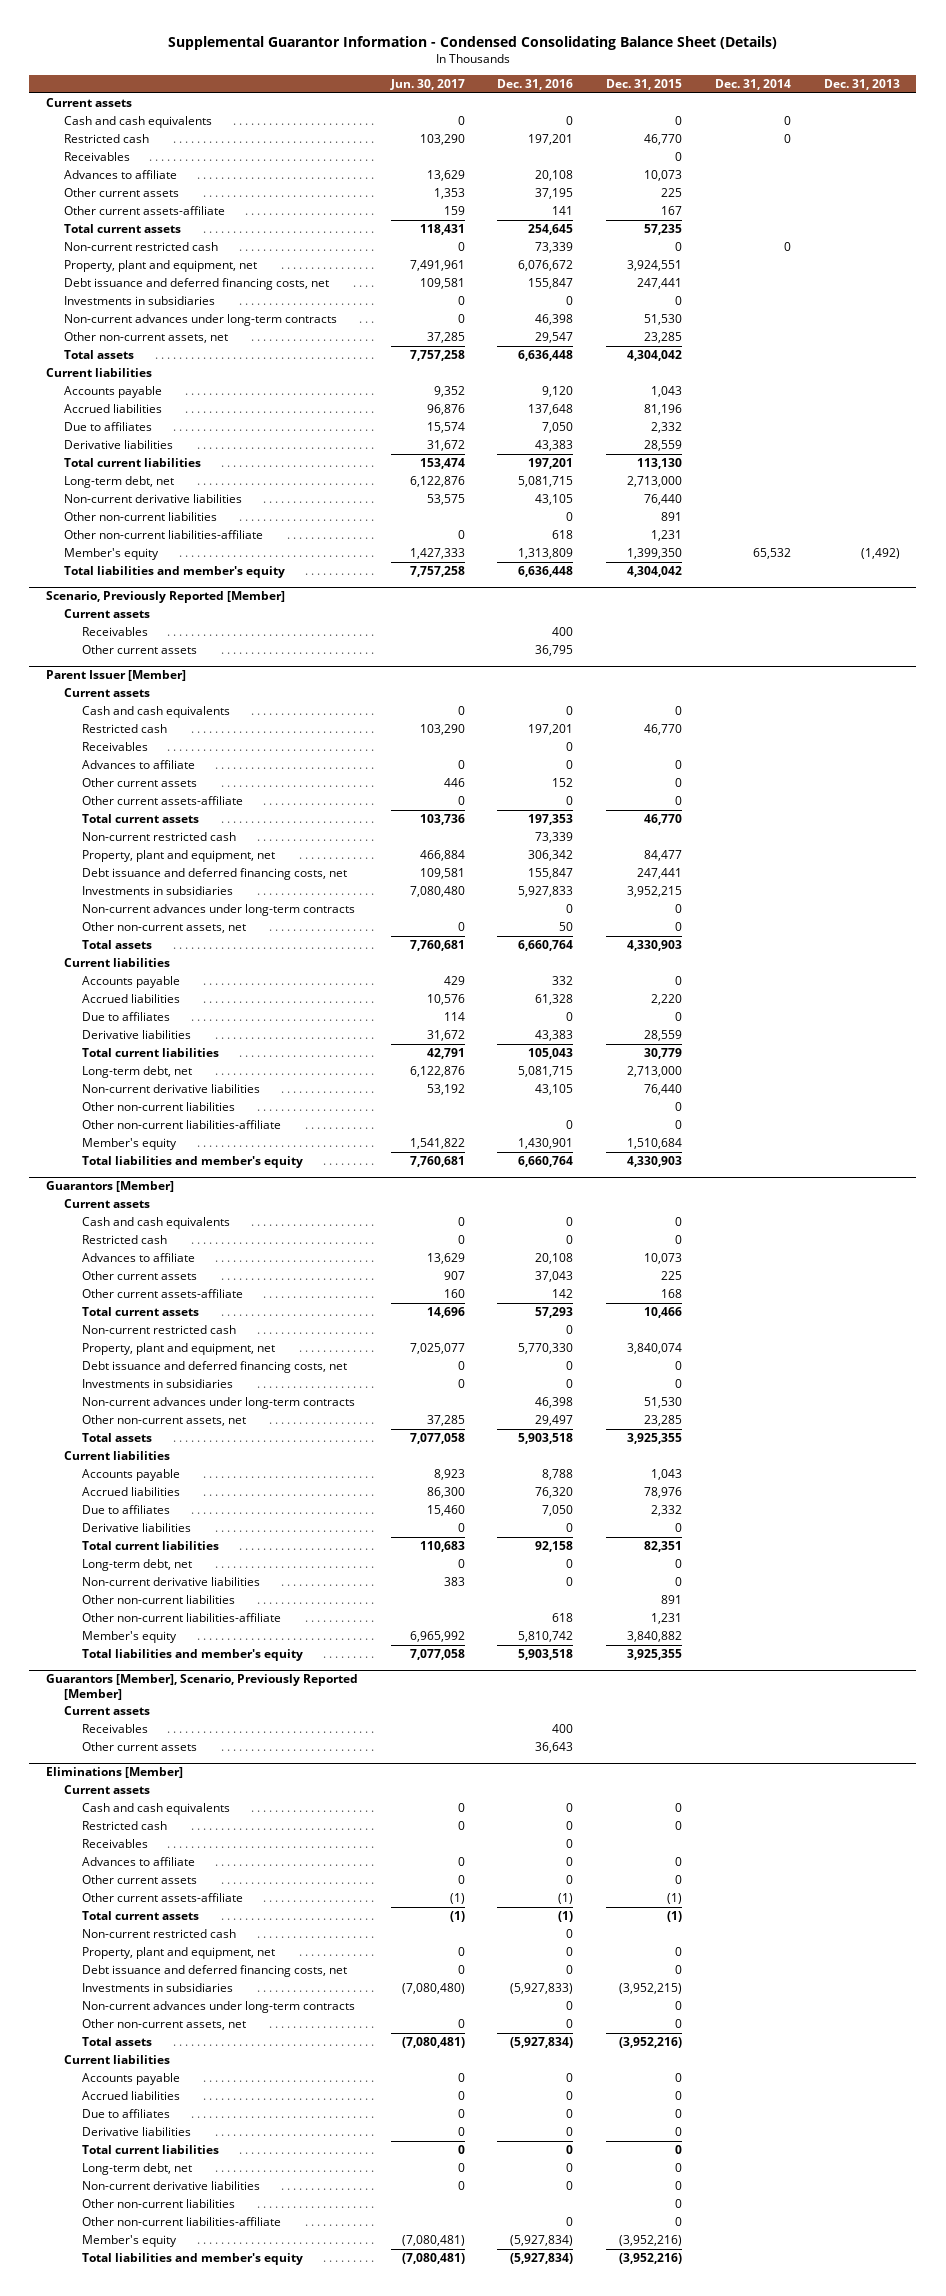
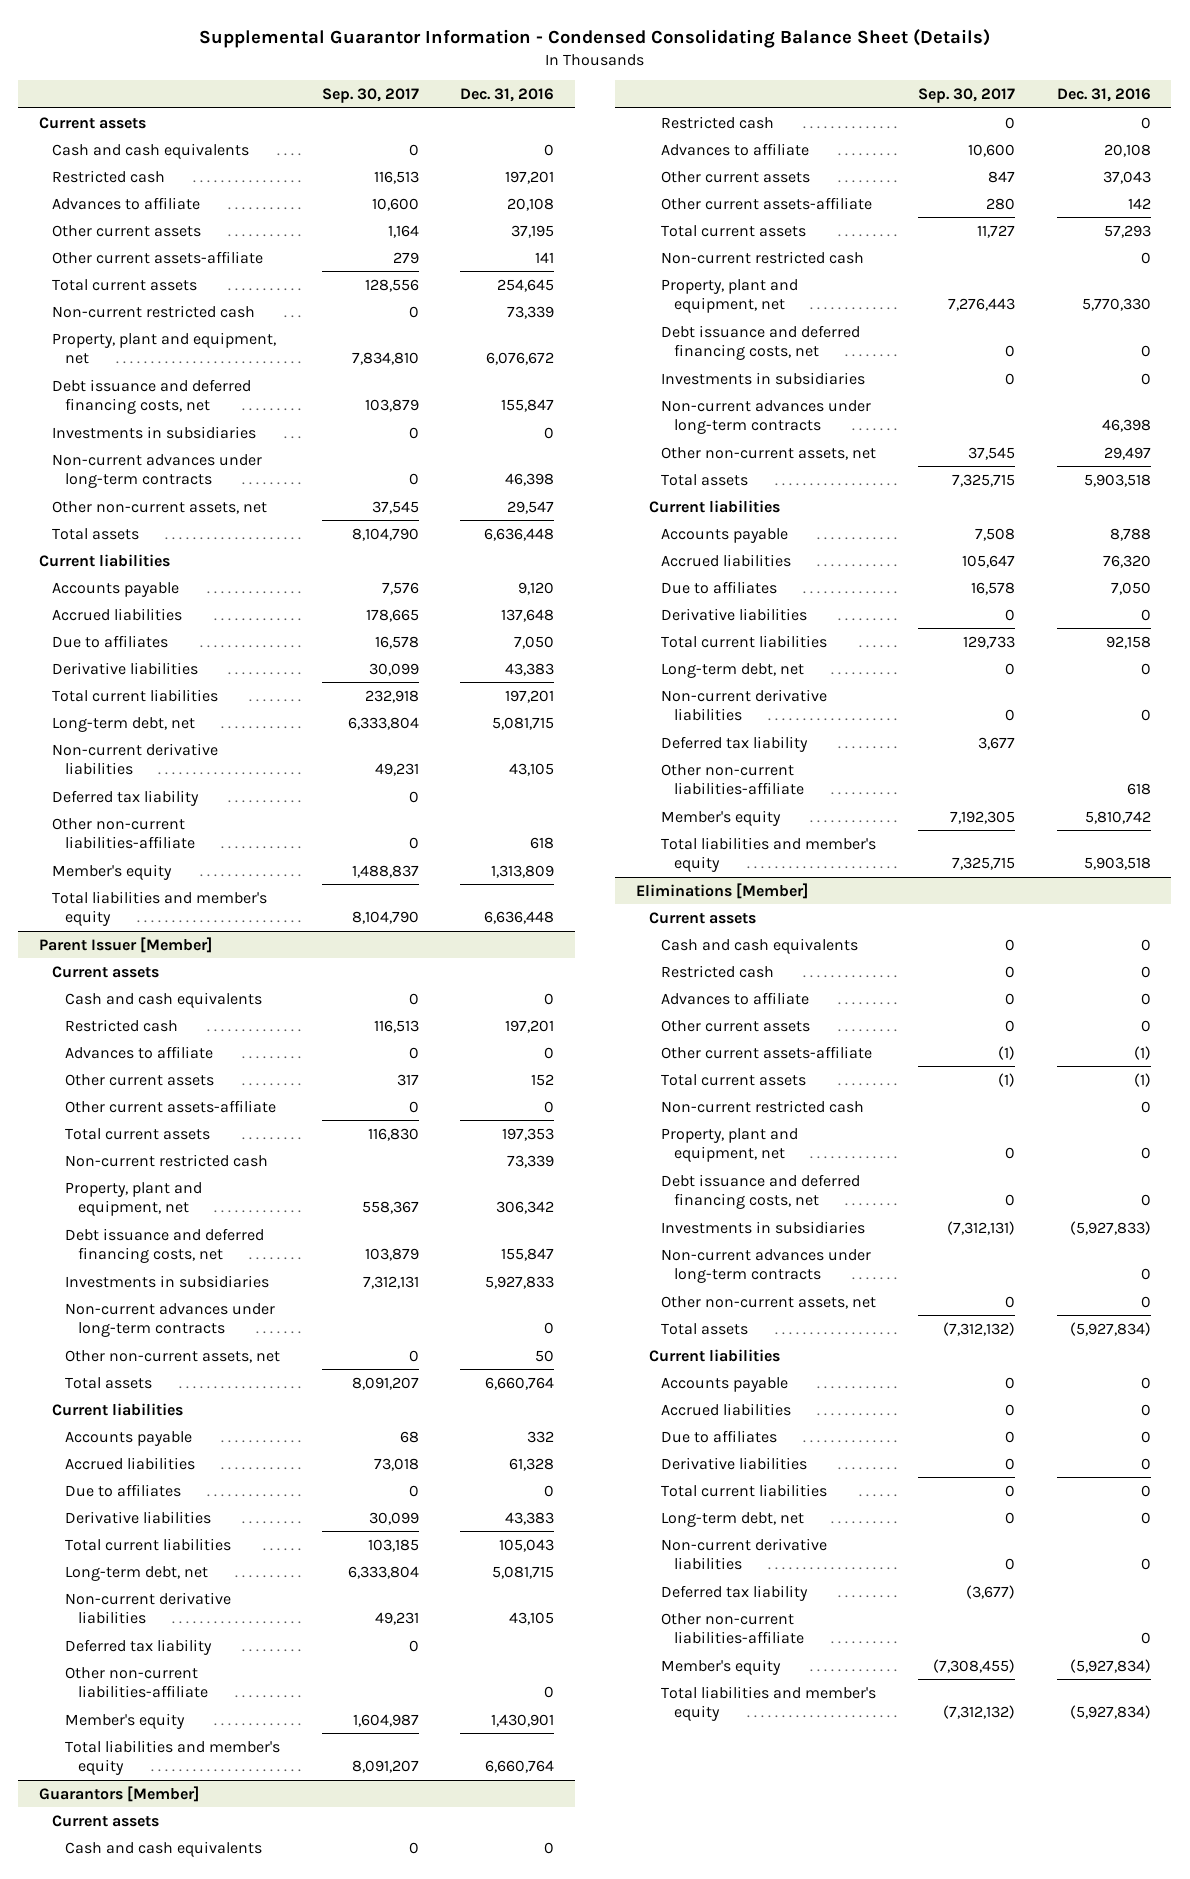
[389,78,465,90] Jun. 30, 2017 -> none
[606,78,683,90] Dec. 31, 2015 -> none
[715,78,792,90] Dec. 31, 2014 -> none
[823,78,900,90] Dec. 31, 2013 -> none
none -> [321,88,419,104] Sep. 30, 2017
[63,152,130,162] Receivables -> none
[63,512,217,522] Other non-current liabilities -> none
none -> [52,789,200,806] Deferred tax liability
[45,591,285,604] Scenario, Previously Reported [Member] -> none
[63,609,150,619] Current assets -> none
[81,627,148,637] Receivables -> none
[81,645,197,655] Other current assets -> none
[81,742,148,752] Receivables -> none
[81,1102,235,1112] Other non-current liabilities -> none
none -> [65,1638,213,1655] Deferred tax liability
[81,1595,235,1605] Other non-current liabilities -> none
none -> [661,735,809,752] Deferred tax liability
[45,1674,358,1700] Guarantors [Member], Scenario, Previously Reported [Member] -> none
[63,1706,150,1716] Current assets -> none
[81,1724,148,1734] Receivables -> none
[81,1742,197,1752] Other current assets -> none
[81,1839,148,1849] Receivables -> none
[81,2199,235,2209] Other non-current liabilities -> none
none -> [661,1584,809,1601] Deferred tax liability

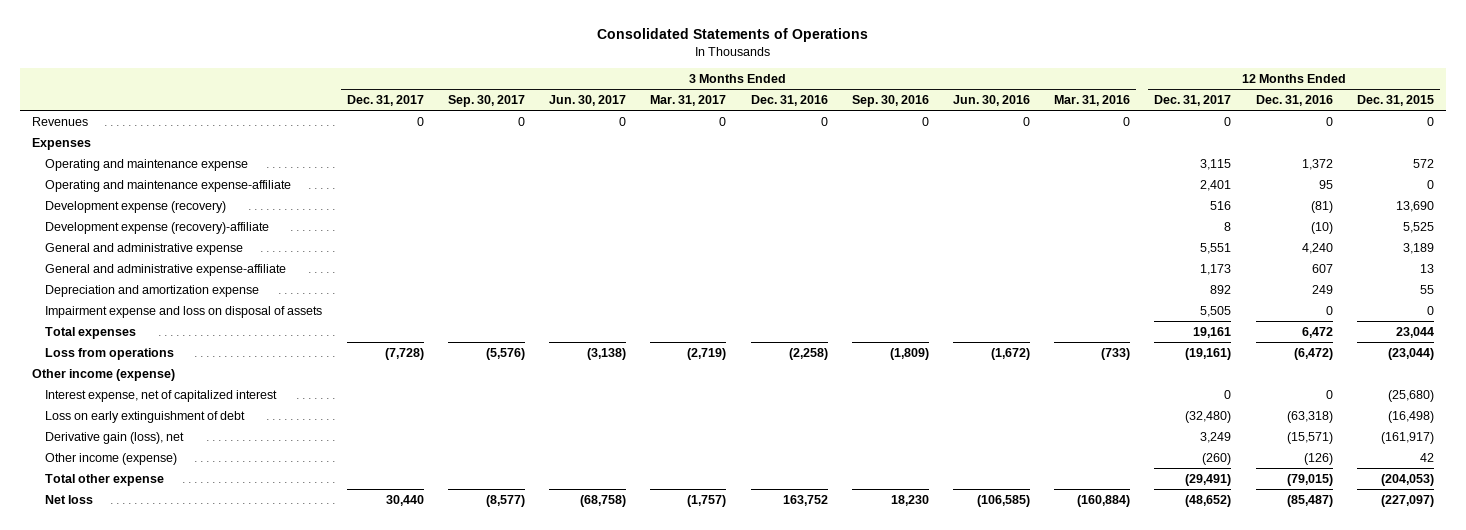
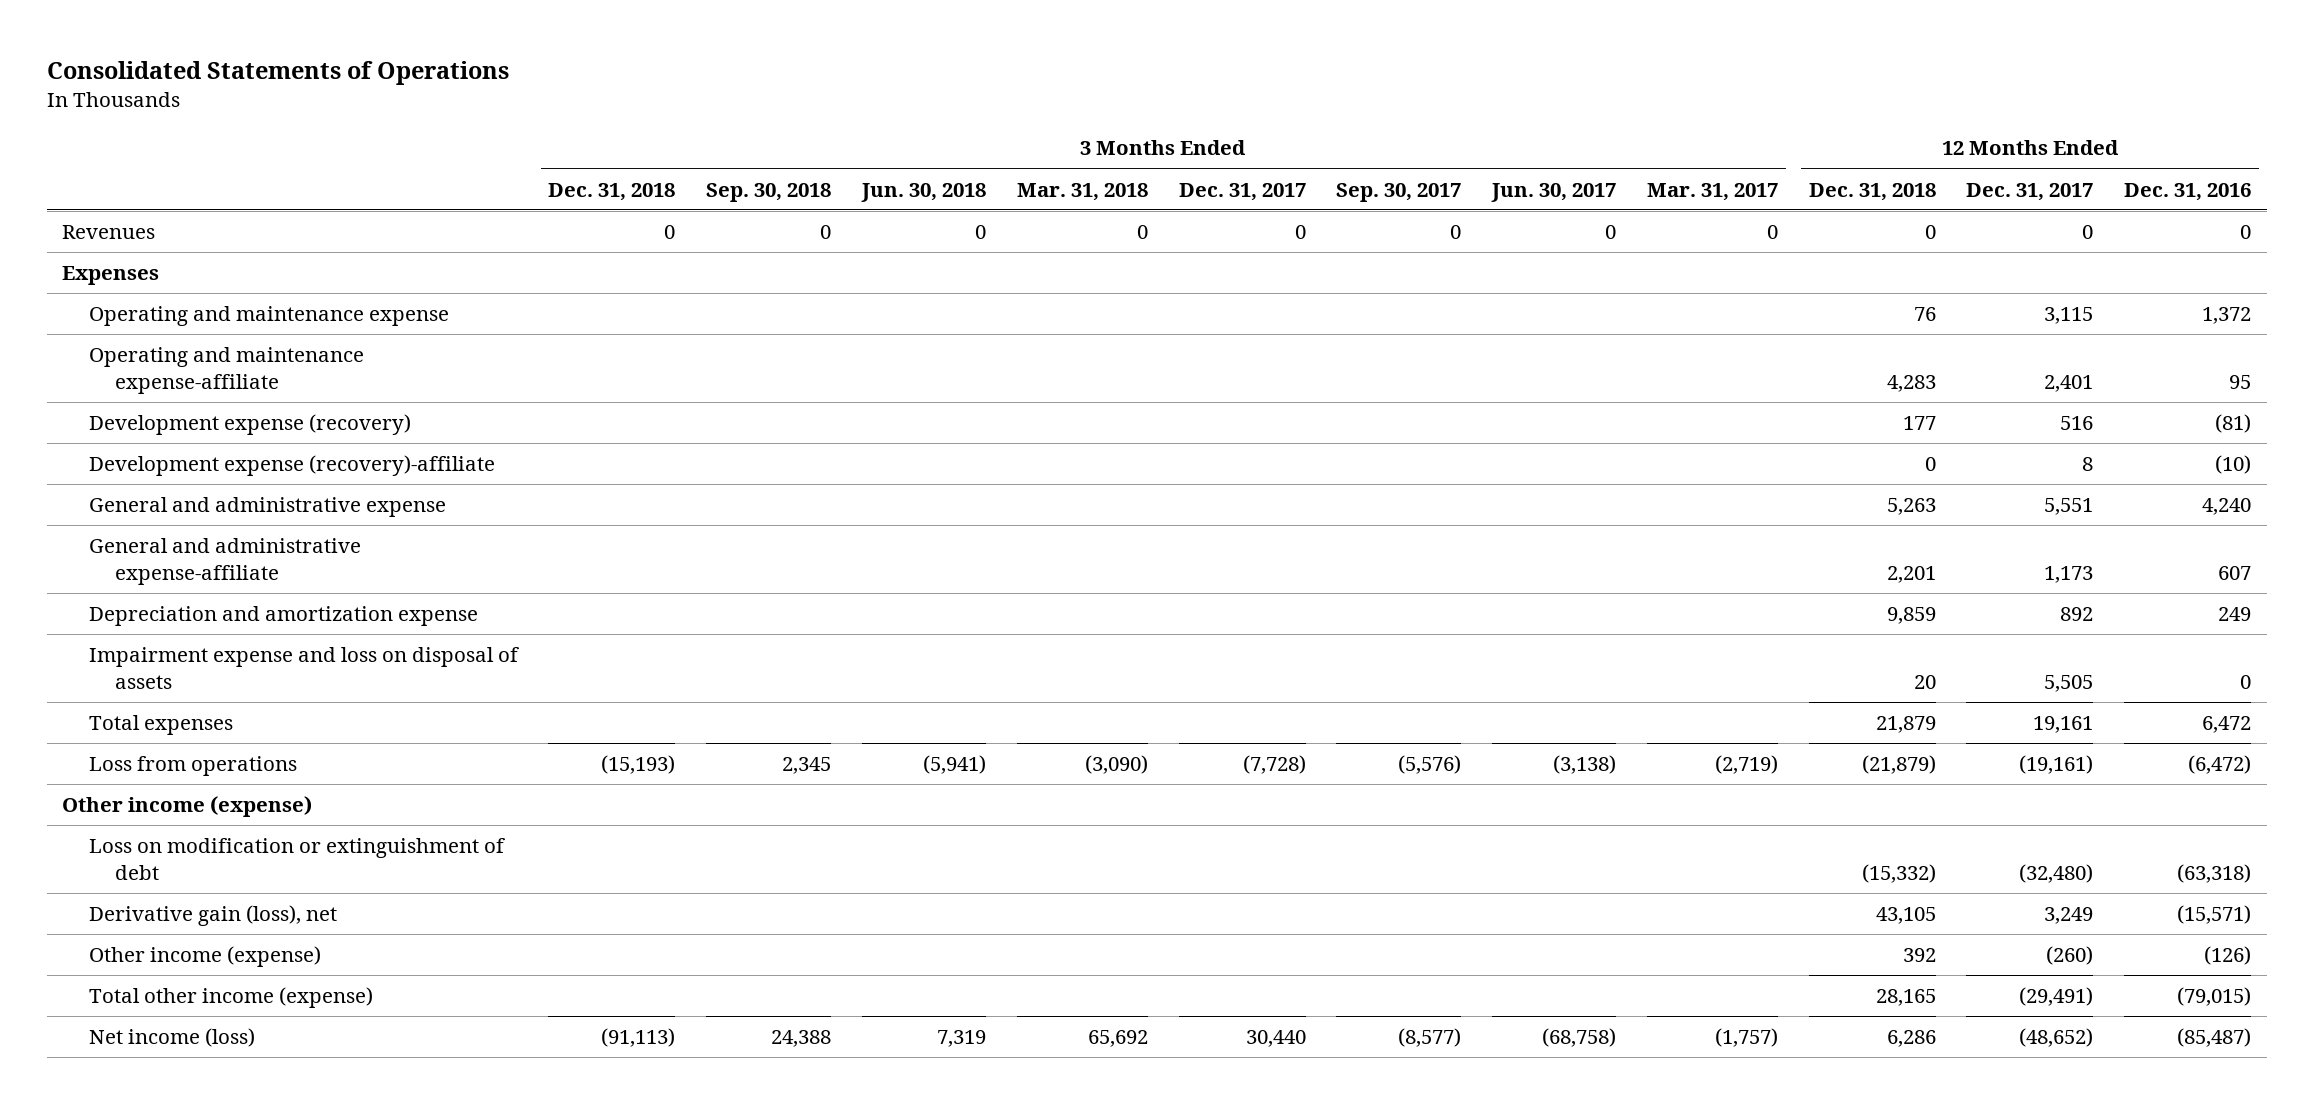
[750,94,828,106] Dec. 31, 2016 -> none
[851,94,929,107] Sep. 30, 2016 -> none
[952,94,1030,106] Jun. 30, 2016 -> none
[1054,94,1131,106] Mar. 31, 2016 -> none
[1356,94,1434,106] Dec. 31, 2015 -> none
none -> [548,182,676,201] Dec. 31, 2018
none -> [706,182,832,202] Sep. 30, 2018
none -> [860,182,986,202] Jun. 30, 2018
none -> [1016,182,1148,201] Mar. 31, 2018
none -> [1808,182,1936,201] Dec. 31, 2018
[45,389,278,402] Interest expense, net of capitalized interest -> none
[45,410,246,423] Loss on early extinguishment of debt -> [88,838,505,880] Loss on modification or extinguishment of debt
[45,473,165,486] Total other expense -> [88,987,373,1009] Total other income (expense)
[45,494,94,504] Net loss -> [88,1028,255,1048] Net income (loss)

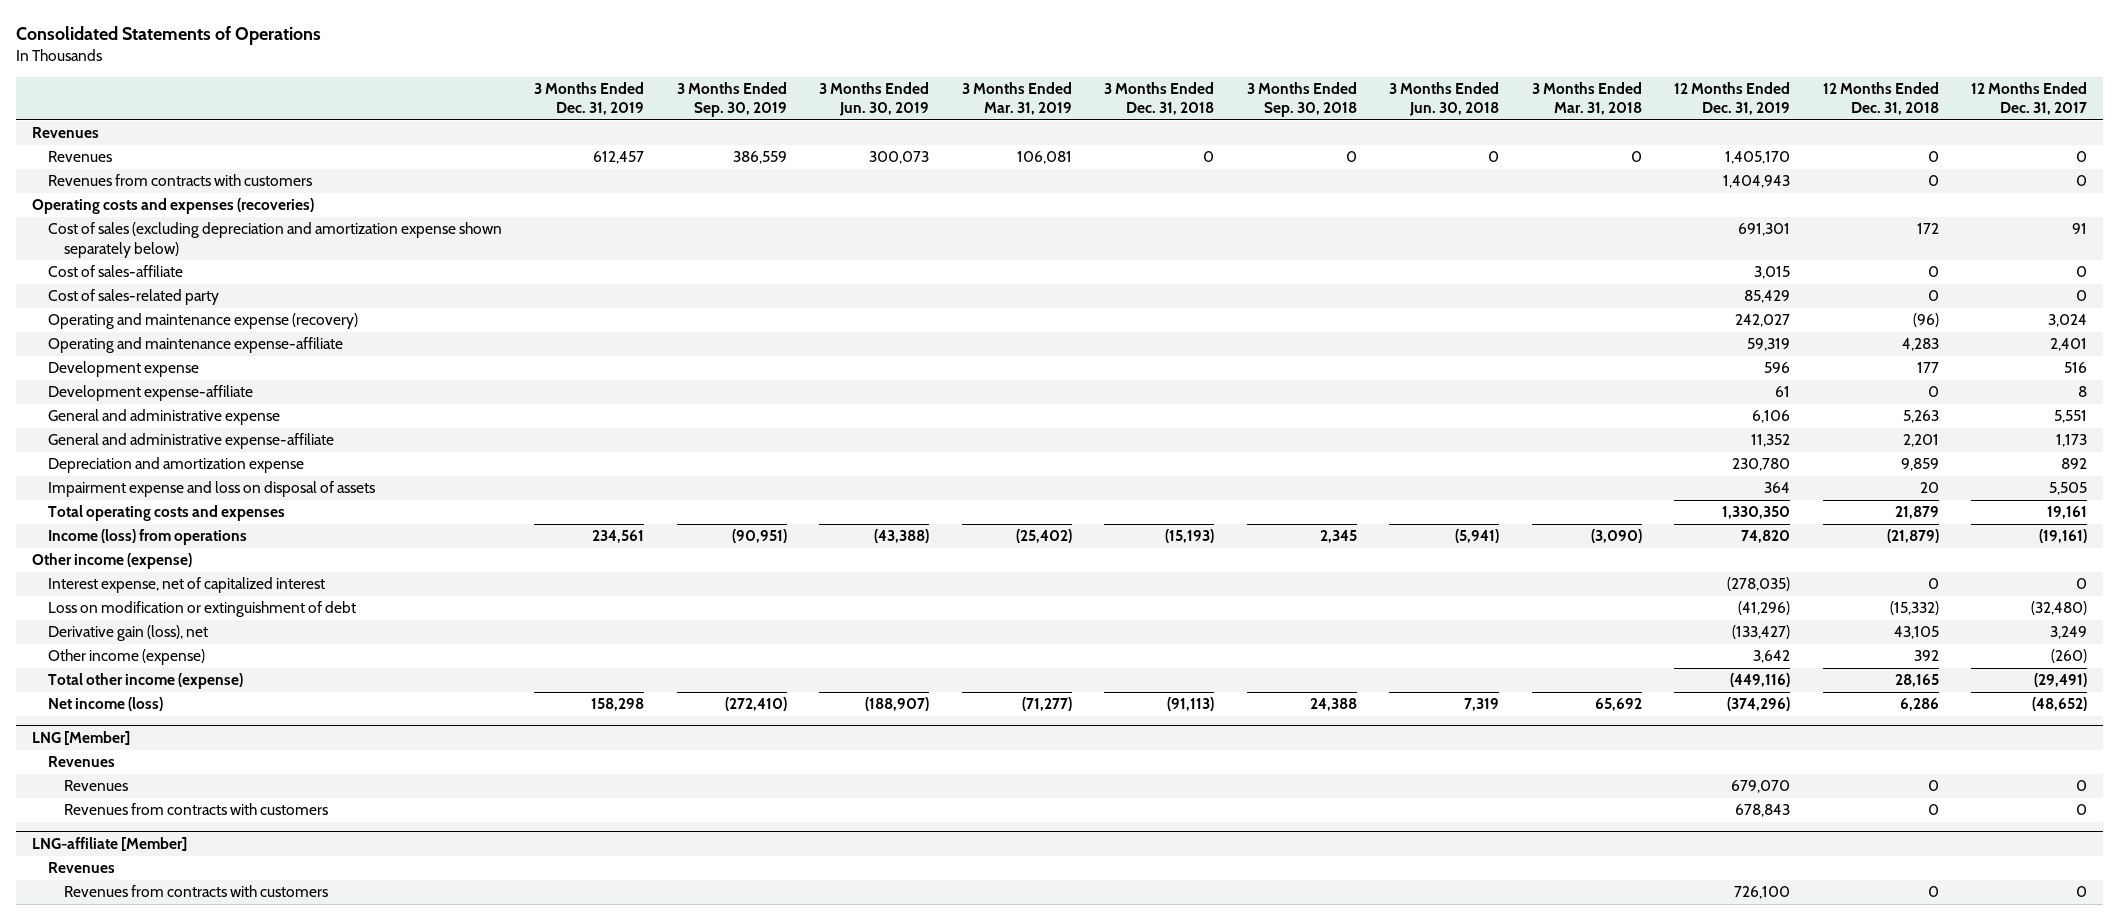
[1178,182,1306,201] Dec. 31, 2017 -> none
[1336,182,1462,202] Sep. 30, 2017 -> none
[1491,182,1617,202] Jun. 30, 2017 -> none
[1646,182,1778,201] Mar. 31, 2017 -> none
[2124,182,2252,201] Dec. 31, 2016 -> none
none -> [534,82,645,116] 3 Months Ended Dec. 31, 2019
none -> [676,82,787,118] 3 Months Ended Sep. 30, 2019
none -> [819,82,930,117] 3 Months Ended Jun. 30, 2019
none -> [961,82,1072,116] 3 Months Ended Mar. 31, 2019
none -> [1674,82,1791,116] 12 Months Ended Dec. 31, 2019
none -> [32,127,100,139] Revenues
none -> [48,174,313,187] Revenues from contracts with customers
[62,266,160,286] Expenses -> [32,198,315,215] Operating costs and expenses (recoveries)
none -> [48,222,503,258] Cost of sales (excluding depreciation and amortization expense shown separately below)
none -> [48,265,184,278] Cost of sales-affiliate
none -> [48,289,220,306] Cost of sales-related party
[88,306,449,327] Operating and maintenance expense -> [48,313,359,330] Operating and maintenance expense (recovery)
[1913,307,1936,322] 76 -> [1912,313,1939,328] (96)
[2044,307,2094,325] 3,115 -> [2048,314,2088,328] 3,024
[88,414,411,436] Development expense (recovery) -> [48,361,200,378] Development expense
[88,455,495,477] Development expense (recovery)-affiliate -> [48,385,254,402] Development expense-affiliate
[88,715,233,736] Total expenses -> [48,505,286,522] Total operating costs and expenses
[88,756,297,777] Loss from operations -> [48,529,248,546] Income (loss) from operations
none -> [48,577,326,594] Interest expense, net of capitalized interest
none -> [32,731,131,746] LNG [Member]
none -> [48,756,116,768] Revenues
none -> [63,780,128,792] Revenues
none -> [63,803,328,816] Revenues from contracts with customers
none -> [32,837,188,852] LNG-affiliate [Member]
none -> [48,862,116,874] Revenues
none -> [63,885,328,898] Revenues from contracts with customers

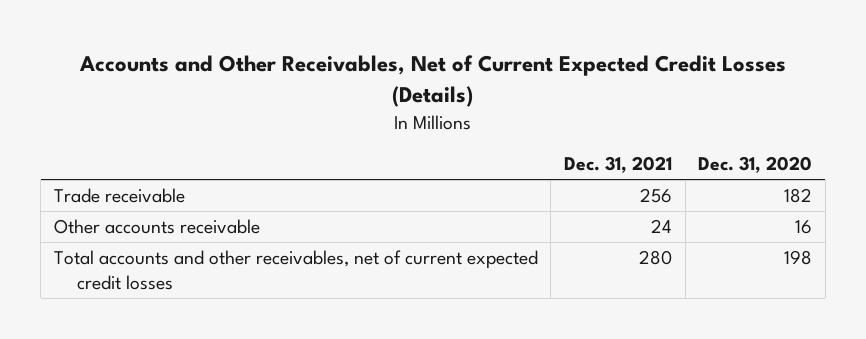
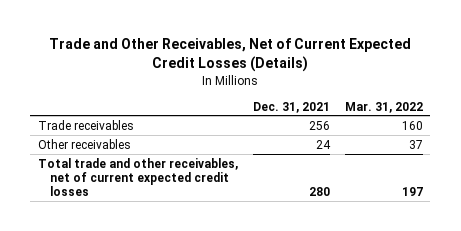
[79,55,787,107] Accounts and Other Receivables, Net of Current Expected Credit Losses (Details) -> [49,38,412,73] Trade and Other Receivables, Net of Current Expected Credit Losses (Details)
[698,156,813,174] Dec. 31, 2020 -> none
none -> [344,101,423,113] Mar. 31, 2022
[53,188,185,204] Trade receivable -> [37,119,134,130] Trade receivables
[53,219,260,235] Other accounts receivable -> [37,138,131,149] Other receivables
[53,250,538,291] Total accounts and other receivables, net of current expected credit losses -> [37,157,238,197] Total trade and other receivables, net of current expected credit losses

